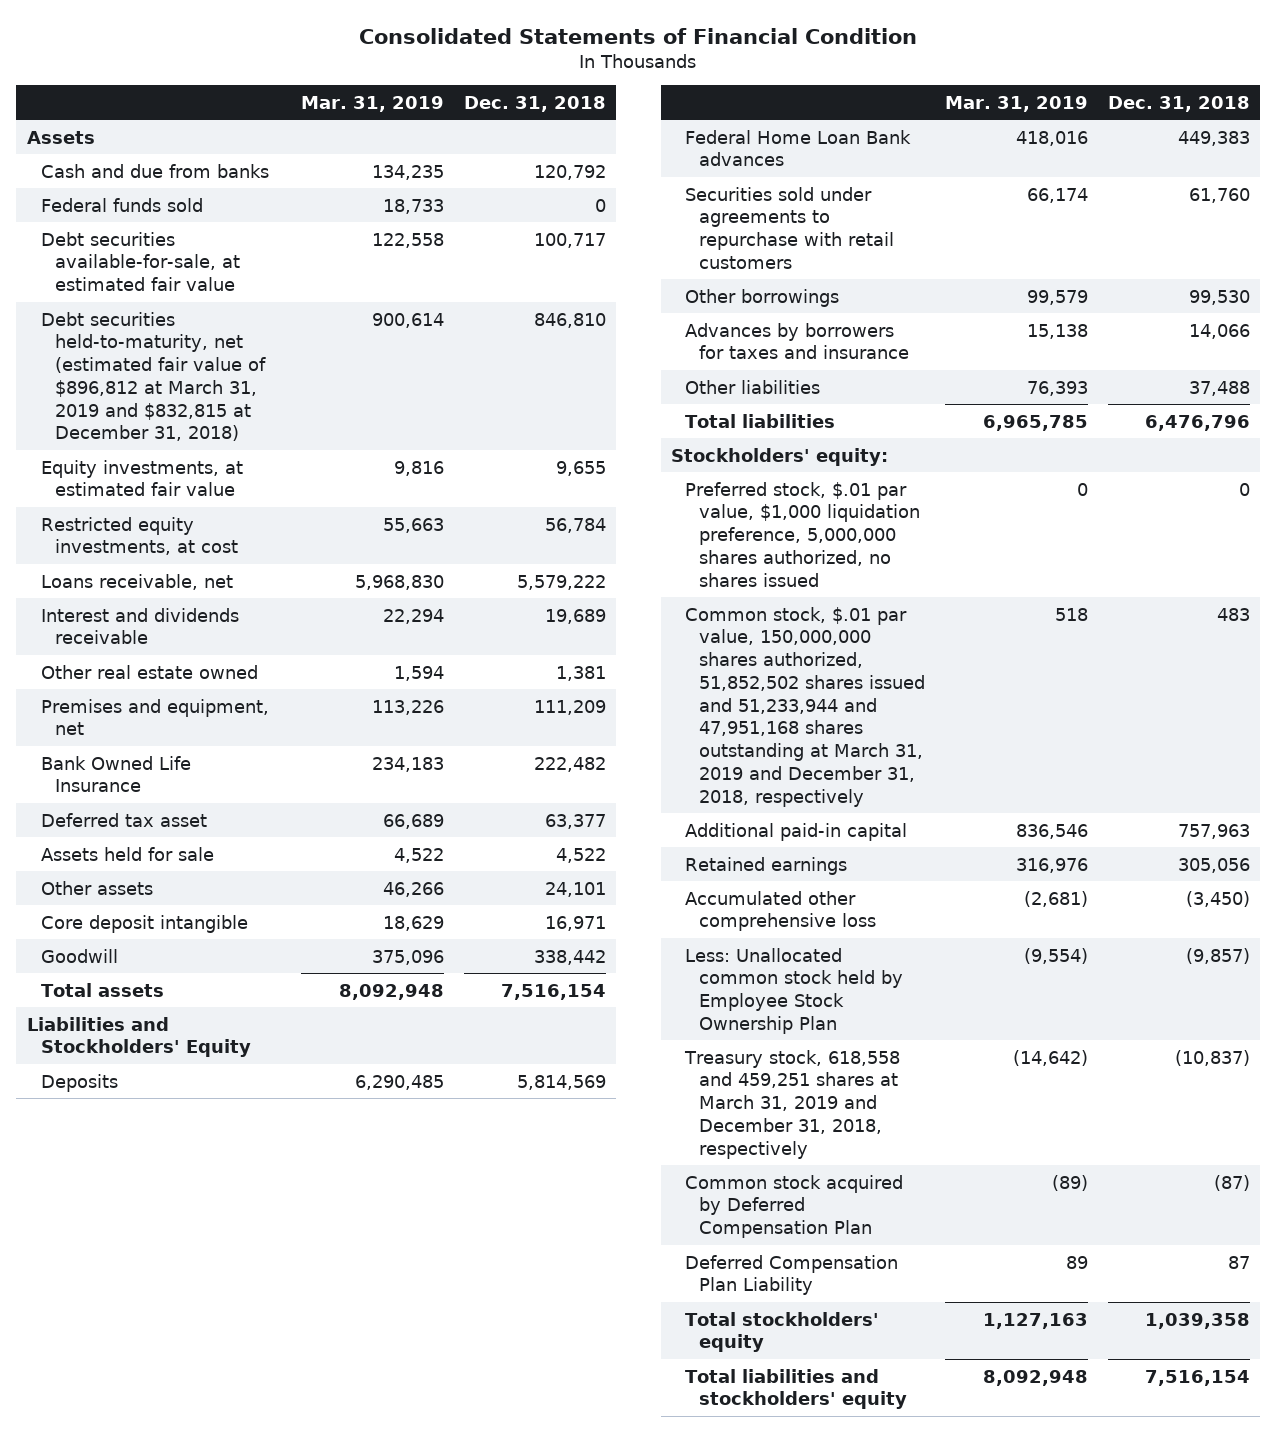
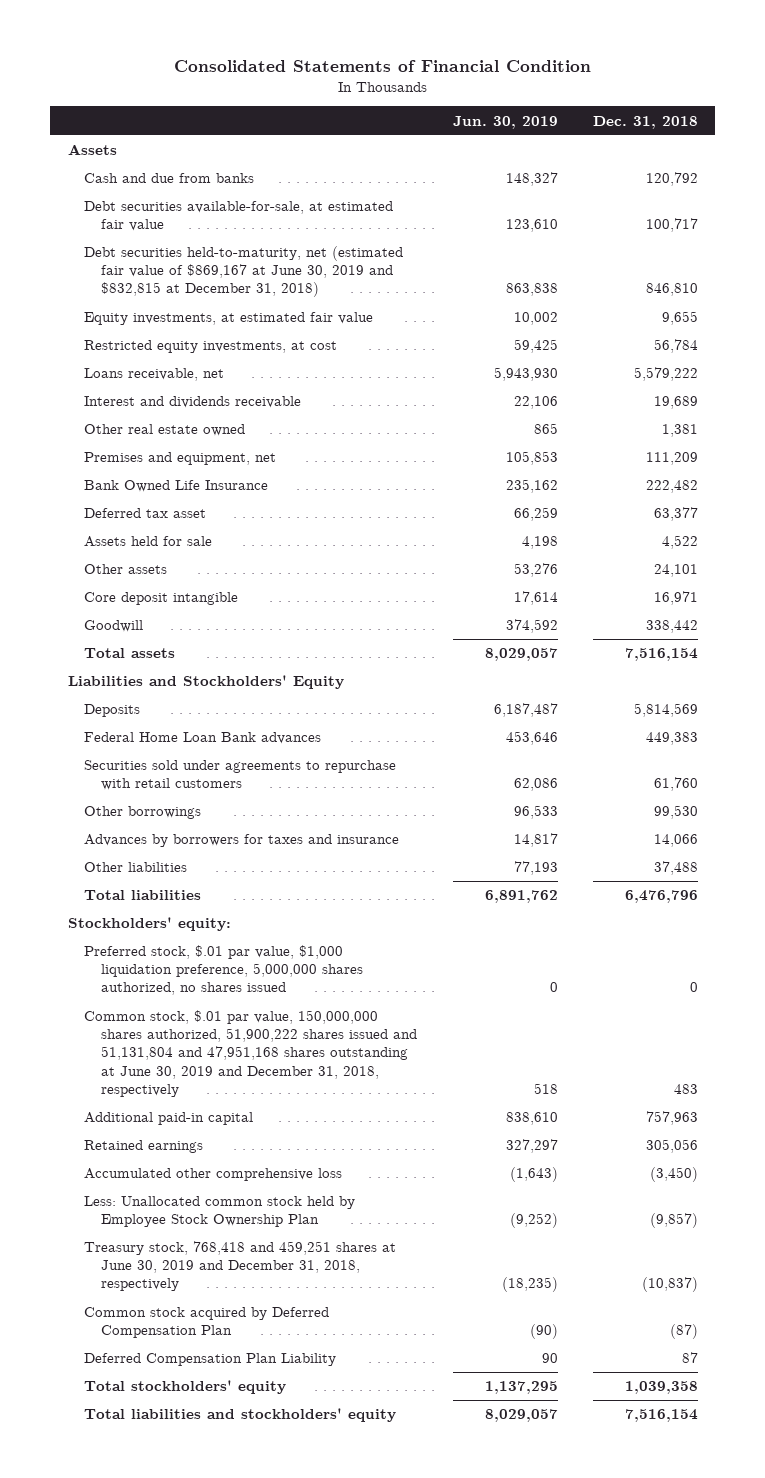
[301,95,445,112] Mar. 31, 2019 -> none
none -> [452,115,558,129] Jun. 30, 2019
[40,197,203,212] Federal funds sold -> none
[40,311,266,442] Debt securities held-to-maturity, net (estimated fair value of $896,812 at March 31, 2019 and $832,815 at December 31, 2018) -> [84,246,404,298] Debt securities held-to-maturity, net (estimated fair value of $869,167 at June 30, 2019 and $832,815 at December 31, 2018)
[684,606,925,807] Common stock, $.01 par value, 150,000,000 shares authorized, 51,852,502 shares issued and 51,233,944 and 47,951,168 shares outstanding at March 31, 2019 and December 31, 2018, respectively -> [84,1010,418,1097] Common stock, $.01 par value, 150,000,000 shares authorized, 51,900,222 shares issued and 51,131,804 and 47,951,168 shares outstanding at June 30, 2019 and December 31, 2018, respectively
[683,1049,900,1159] Treasury stock, 618,558 and 459,251 shares at March 31, 2019 and December 31, 2018, respectively -> [84,1241,397,1292] Treasury stock, 768,418 and 459,251 shares at June 30, 2019 and December 31, 2018, respectively

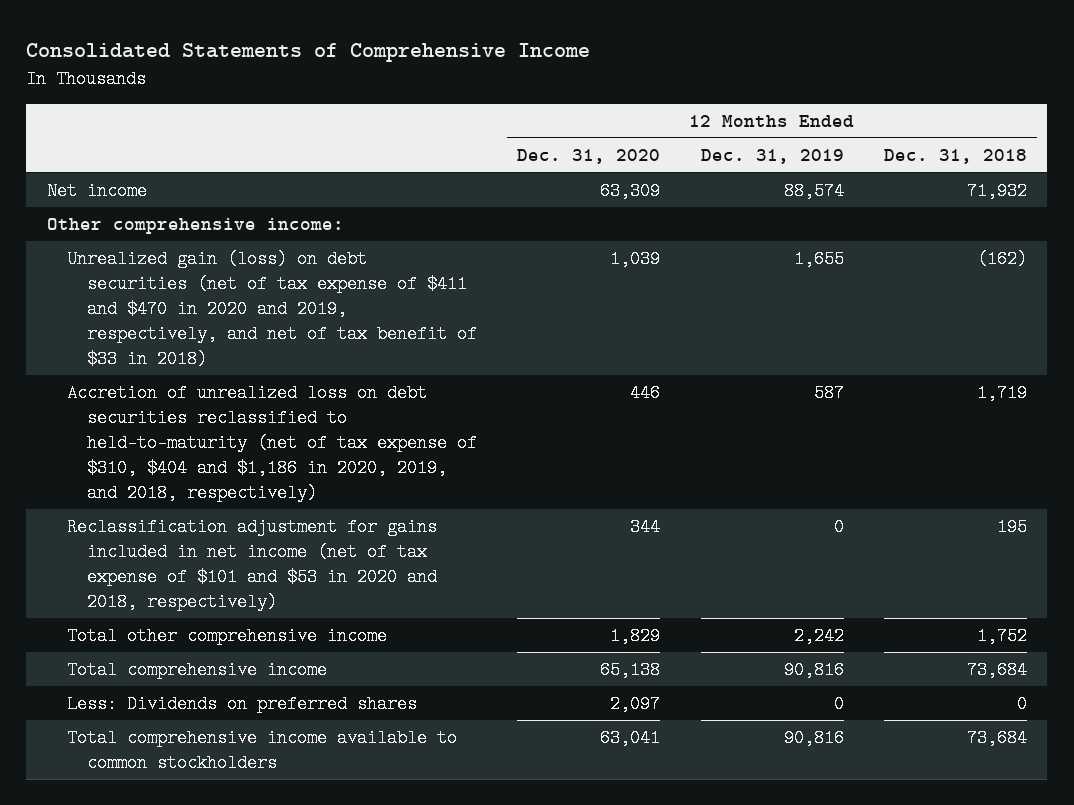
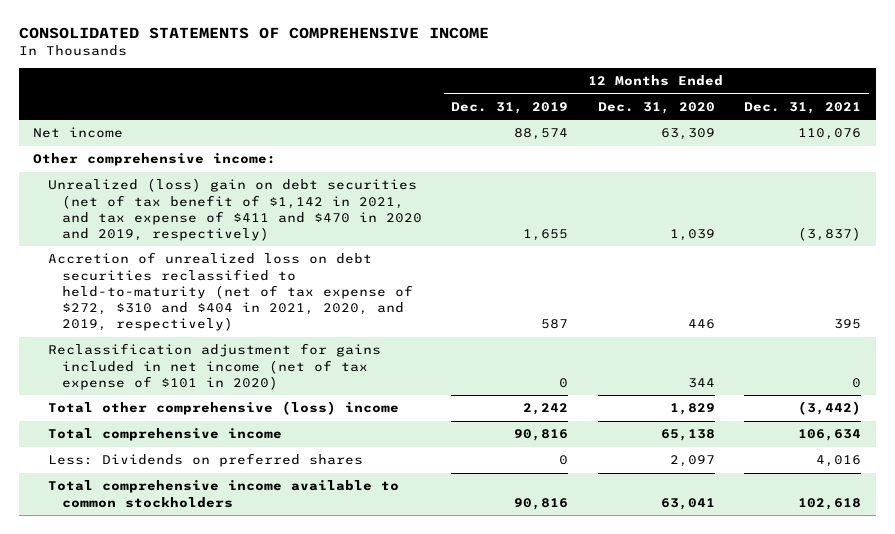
[26,43,591,63] Consolidated Statements of Comprehensive Income -> [18,27,489,40] CONSOLIDATED STATEMENTS OF COMPREHENSIVE INCOME
[884,148,1028,164] Dec. 31, 2018 -> none
none -> [744,101,862,114] Dec. 31, 2021
[66,249,477,369] Unrealized gain (loss) on debt securities (net of tax expense of $411 and $470 in 2020 and 2019, respectively, and net of tax benefit of $33 in 2018) -> [47,178,422,241] Unrealized (loss) gain on debt securities (net of tax benefit of $1,142 in 2021, and tax expense of $411 and $470 in 2020 and 2019, respectively)
[66,383,477,503] Accretion of unrealized loss on debt securities reclassified to held-to-maturity (net of tax expense of $310, $404 and $1,186 in 2020, 2019, and 2018, respectively) -> [47,252,413,332] Accretion of unrealized loss on debt securities reclassified to held-to-maturity (net of tax expense of $272, $310 and $404 in 2021, 2020, and 2019, respectively)
[66,517,437,612] Reclassification adjustment for gains included in net income (net of tax expense of $101 and $53 in 2020 and 2018, respectively) -> [47,343,381,390] Reclassification adjustment for gains included in net income (net of tax expense of $101 in 2020)
[66,626,387,645] Total other comprehensive income -> [47,401,399,416] Total other comprehensive (loss) income

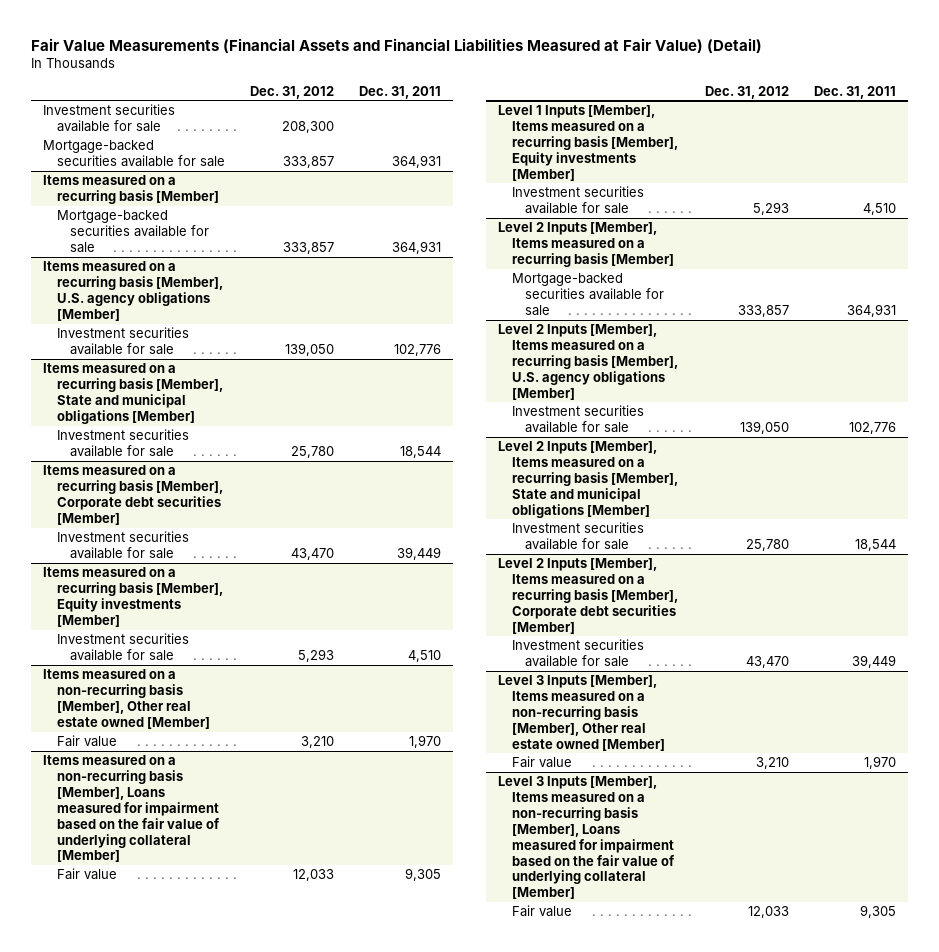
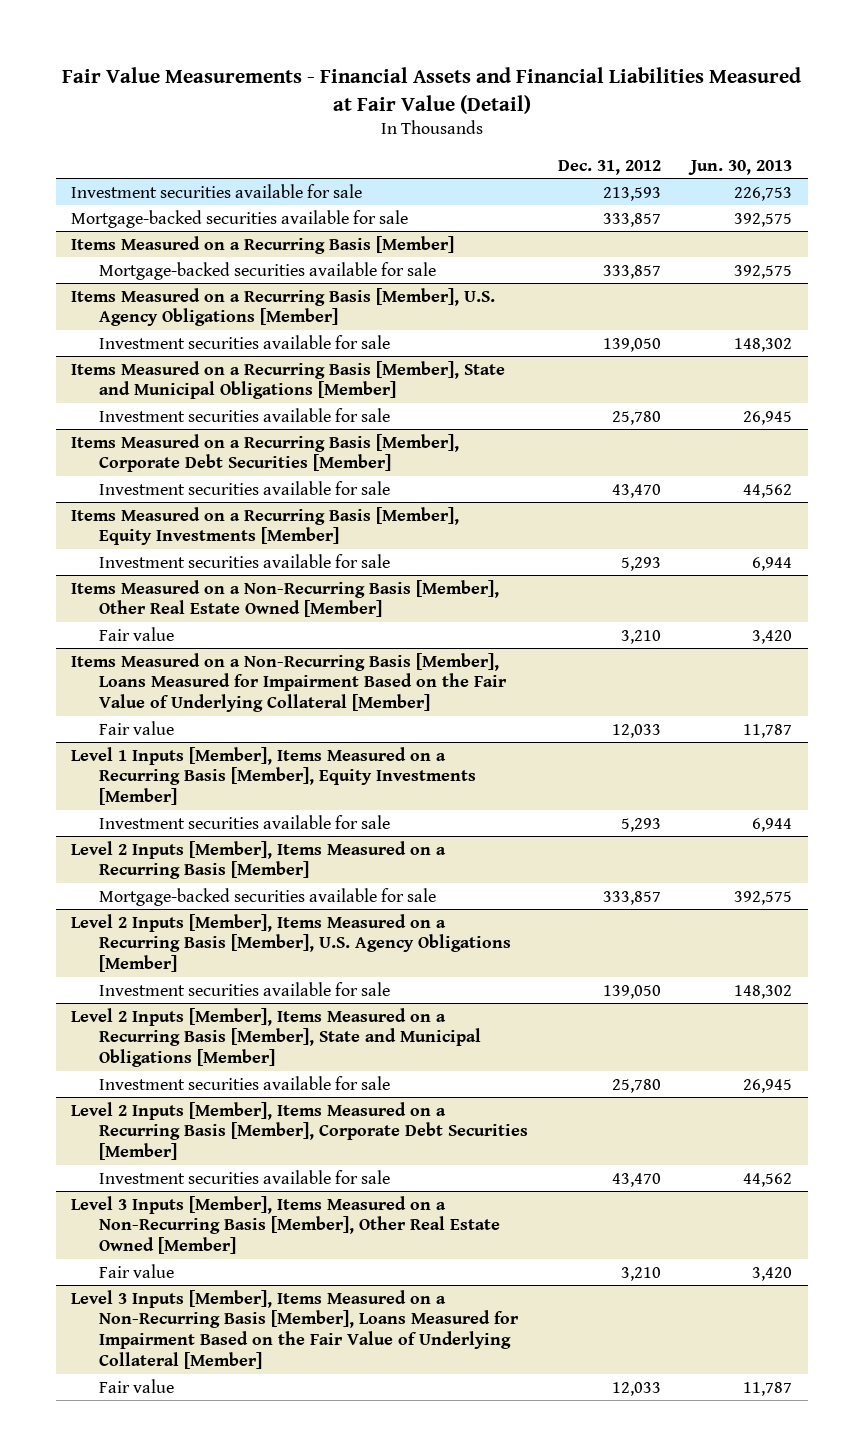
[30,38,762,54] Fair Value Measurements (Financial Assets and Financial Liabilities Measured at Fair Value) (Detail) -> [61,67,801,114] Fair Value Measurements - Financial Assets and Financial Liabilities Measured at Fair Value (Detail)
[358,85,441,99] Dec. 31, 2011 -> none
none -> [688,159,793,175] Jun. 30, 2013
[281,121,334,134] 208,300 -> [602,186,661,201] 213,593
[43,175,219,205] Items measured on a recurring basis [Member] -> [71,235,455,254] Items Measured on a Recurring Basis [Member]
[43,261,223,321] Items measured on a recurring basis [Member], U.S. agency obligations [Member] -> [71,287,496,327] Items Measured on a Recurring Basis [Member], U.S. Agency Obligations [Member]
[43,363,223,424] Items measured on a recurring basis [Member], State and municipal obligations [Member] -> [71,360,506,400] Items Measured on a Recurring Basis [Member], State and Municipal Obligations [Member]
[43,465,223,525] Items measured on a recurring basis [Member], Corporate debt securities [Member] -> [71,433,460,473] Items Measured on a Recurring Basis [Member], Corporate Debt Securities [Member]
[43,567,223,627] Items measured on a recurring basis [Member], Equity investments [Member] -> [71,506,460,546] Items Measured on a Recurring Basis [Member], Equity Investments [Member]
[43,669,210,729] Items measured on a non-recurring basis [Member], Other real estate owned [Member] -> [71,579,500,618] Items Measured on a Non-Recurring Basis [Member], Other Real Estate Owned [Member]
[43,755,220,863] Items measured on a non-recurring basis [Member], Loans measured for impairment based on the fair value of underlying collateral [Member] -> [71,652,507,713] Items Measured on a Non-Recurring Basis [Member], Loans Measured for Impairment Based on the Fair Value of Underlying Collateral [Member]
[498,105,678,181] Level 1 Inputs [Member], Items measured on a recurring basis [Member], Equity investments [Member] -> [71,746,476,806] Level 1 Inputs [Member], Items Measured on a Recurring Basis [Member], Equity Investments [Member]
[498,222,674,267] Level 2 Inputs [Member], Items measured on a recurring basis [Member] -> [71,840,447,880] Level 2 Inputs [Member], Items Measured on a Recurring Basis [Member]
[498,324,678,400] Level 2 Inputs [Member], Items measured on a recurring basis [Member], U.S. agency obligations [Member] -> [71,913,511,973] Level 2 Inputs [Member], Items Measured on a Recurring Basis [Member], U.S. Agency Obligations [Member]
[498,441,678,518] Level 2 Inputs [Member], Items measured on a recurring basis [Member], State and municipal obligations [Member] -> [71,1007,481,1068] Level 2 Inputs [Member], Items Measured on a Recurring Basis [Member], State and Municipal Obligations [Member]
[498,558,678,634] Level 2 Inputs [Member], Items measured on a recurring basis [Member], Corporate debt securities [Member] -> [71,1101,528,1161] Level 2 Inputs [Member], Items Measured on a Recurring Basis [Member], Corporate Debt Securities [Member]
[498,675,665,751] Level 3 Inputs [Member], Items measured on a non-recurring basis [Member], Other real estate owned [Member] -> [71,1195,500,1255] Level 3 Inputs [Member], Items Measured on a Non-Recurring Basis [Member], Other Real Estate Owned [Member]
[498,776,675,900] Level 3 Inputs [Member], Items measured on a non-recurring basis [Member], Loans measured for impairment based on the fair value of underlying collateral [Member] -> [71,1289,519,1370] Level 3 Inputs [Member], Items Measured on a Non-Recurring Basis [Member], Loans Measured for Impairment Based on the Fair Value of Underlying Collateral [Member]

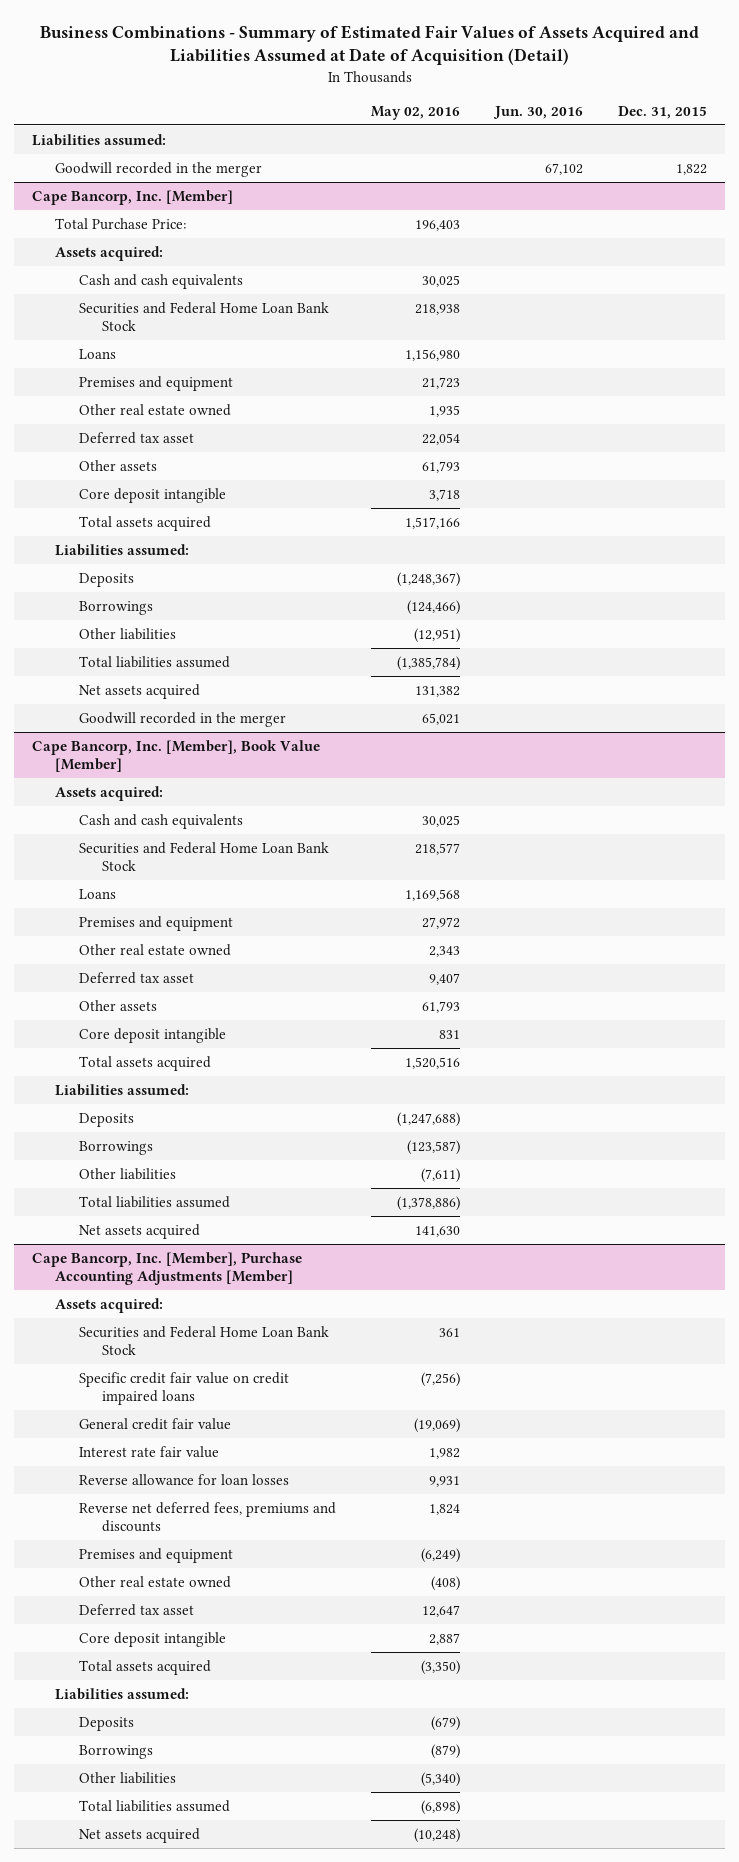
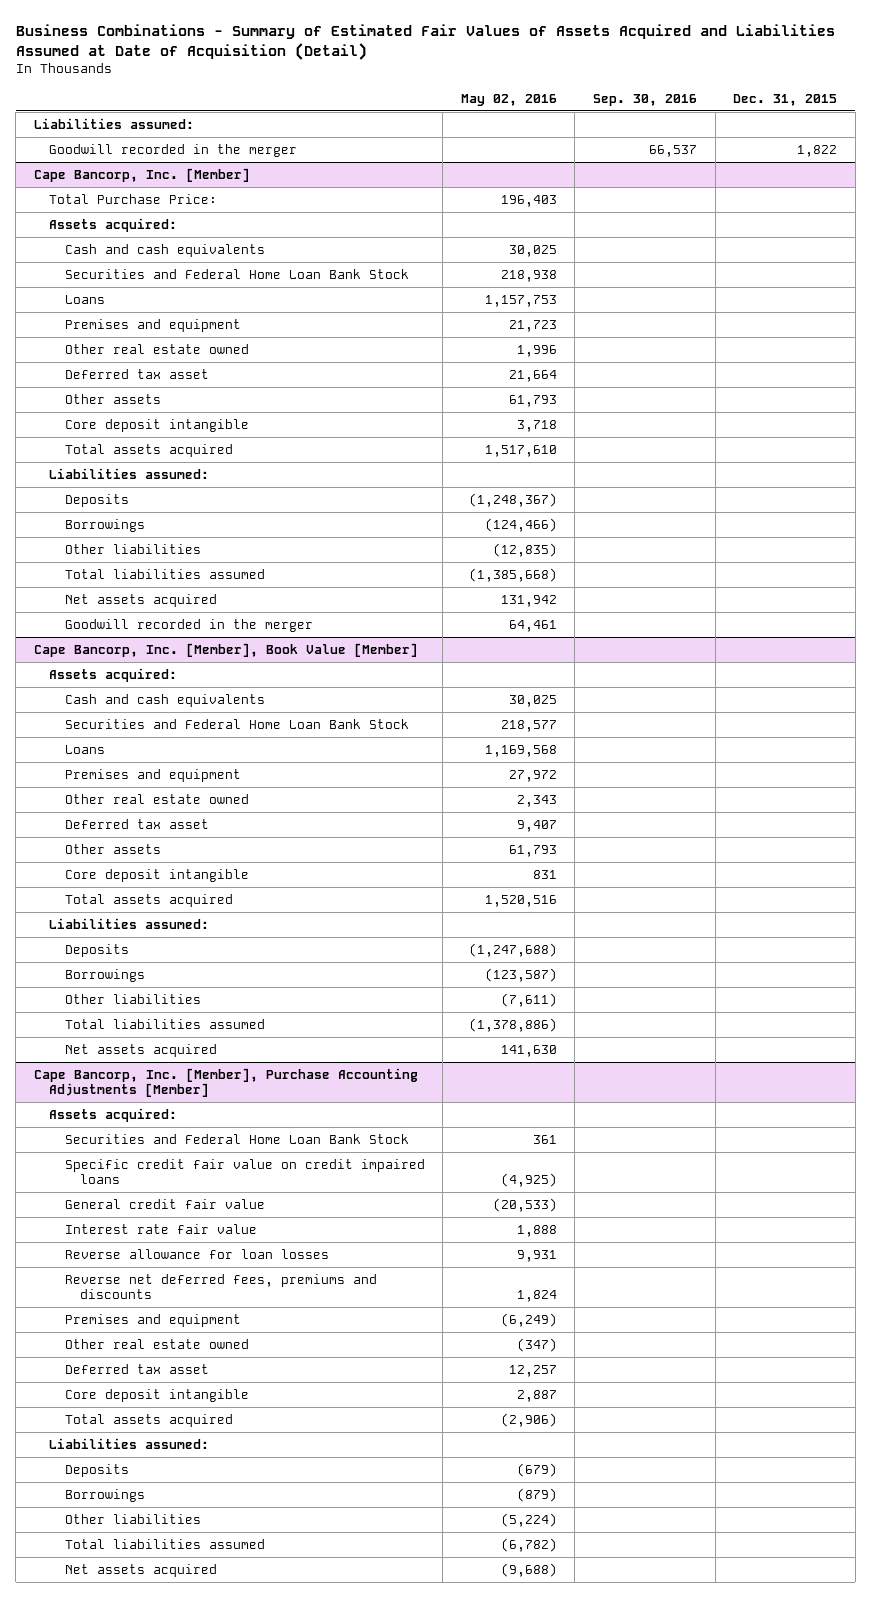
[493,105,584,119] Jun. 30, 2016 -> none
none -> [593,93,698,106] Sep. 30, 2016
[404,348,460,361] 1,156,980 -> [484,294,557,307] 1,157,753
[428,404,460,417] 1,935 -> [516,344,557,357] 1,996
[421,432,460,445] 22,054 -> [508,369,557,382] 21,664
[404,516,460,529] 1,517,166 -> [484,444,557,457] 1,517,610
[413,627,460,643] (12,951) -> [492,542,557,557] (12,835)
[396,655,460,671] (1,385,784) -> [468,567,557,582] (1,385,668)
[414,685,460,697] 131,382 -> [500,594,557,607] 131,942
[421,712,460,725] 65,021 -> [508,619,557,632] 64,461
[420,1371,460,1387] (7,256) -> [500,1172,557,1187] (4,925)
[413,1417,460,1433] (19,069) -> [492,1197,557,1212] (20,533)
[428,1447,460,1459] 1,982 -> [516,1224,557,1237] 1,888
[430,1575,460,1591] (408) -> [516,1337,557,1352] (347)
[421,1604,460,1617] 12,647 -> [508,1364,557,1377] 12,257
[420,1659,460,1675] (3,350) -> [500,1412,557,1427] (2,906)
[420,1771,460,1787] (5,340) -> [500,1512,557,1527] (5,224)
[420,1799,460,1815] (6,898) -> [500,1537,557,1552] (6,782)
[413,1827,460,1843] (10,248) -> [500,1562,557,1577] (9,688)

